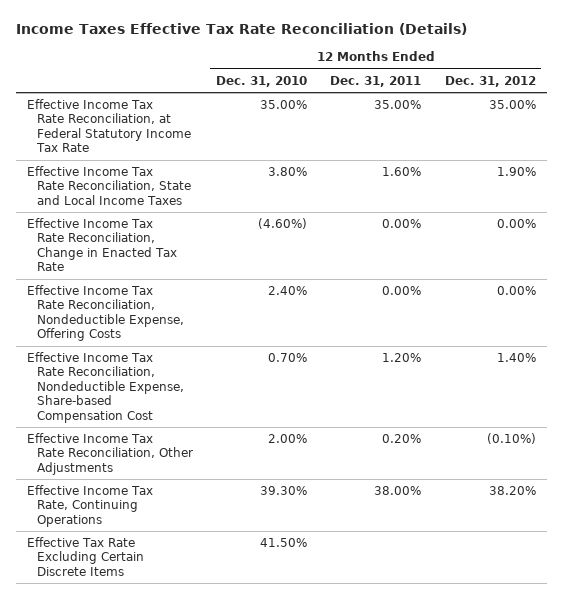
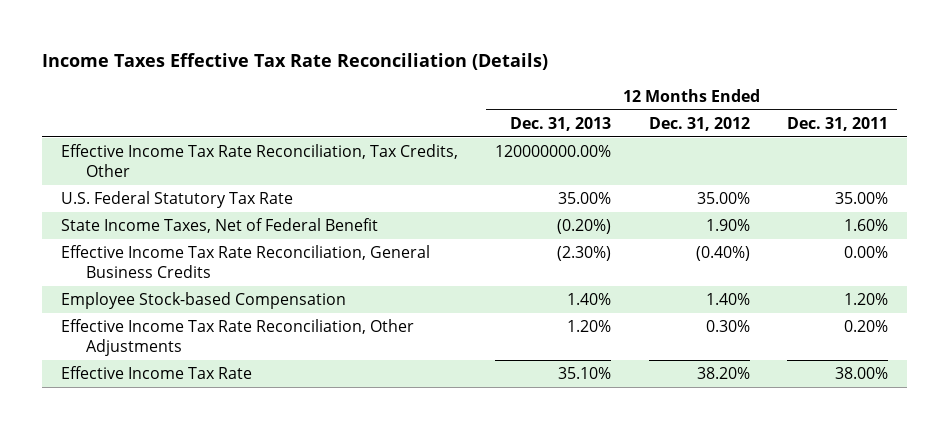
[216,75,308,87] Dec. 31, 2010 -> none
none -> [510,116,612,131] Dec. 31, 2013
[27,285,185,342] Effective Income Tax Rate Reconciliation, Nondeductible Expense, Offering Costs -> none
[27,537,145,576] Effective Tax Rate Excluding Certain Discrete Items -> none
none -> [60,144,458,177] Effective Income Tax Rate Reconciliation, Tax Credits, Other
[27,99,192,153] Effective Income Tax Rate Reconciliation, at Federal Statutory Income Tax Rate -> [60,191,293,209] U.S. Federal Statutory Tax Rate
[27,166,192,205] Effective Income Tax Rate Reconciliation, State and Local Income Taxes -> [60,218,378,234] State Income Taxes, Net of Federal Benefit
[27,218,178,272] Effective Income Tax Rate Reconciliation, Change in Enacted Tax Rate -> [60,245,430,278] Effective Income Tax Rate Reconciliation, General Business Credits
[496,219,536,229] 0.00% -> [695,246,750,262] (0.40%)
[27,352,185,423] Effective Income Tax Rate Reconciliation, Nondeductible Expense, Share-based Compensation Cost -> [60,292,346,310] Employee Stock-based Compensation
[486,433,536,445] (0.10%) -> [705,320,750,333] 0.30%
[27,485,154,527] Effective Income Tax Rate, Continuing Operations -> [60,366,252,380] Effective Income Tax Rate

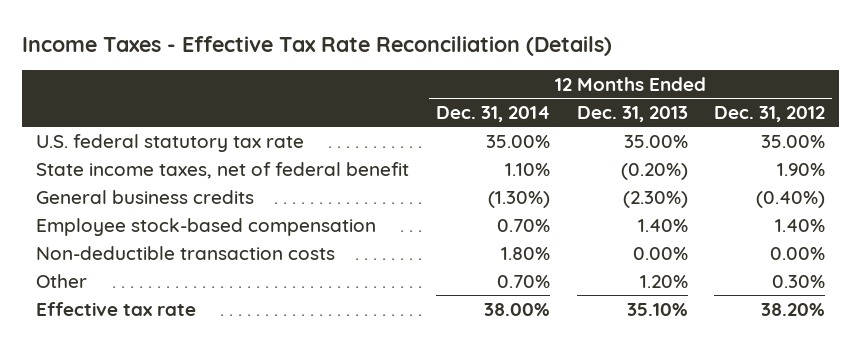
[42,52,549,70] Income Taxes Effective Tax Rate Reconciliation (Details) -> [22,35,613,56] Income Taxes - Effective Tax Rate Reconciliation (Details)
[786,116,888,131] Dec. 31, 2011 -> none
none -> [435,105,550,122] Dec. 31, 2014
[60,144,458,177] Effective Income Tax Rate Reconciliation, Tax Credits, Other -> none
[60,191,293,209] U.S. Federal Statutory Tax Rate -> [35,133,304,152] U.S. federal statutory tax rate
[60,218,378,234] State Income Taxes, Net of Federal Benefit -> [35,161,409,179] State income taxes, net of federal benefit
[60,245,430,278] Effective Income Tax Rate Reconciliation, General Business Credits -> [35,189,254,204] General business credits
[60,292,346,310] Employee Stock-based Compensation -> [35,217,376,236] Employee stock-based compensation
none -> [35,245,335,260] Non-deductible transaction costs
[60,319,414,356] Effective Income Tax Rate Reconciliation, Other Adjustments -> [35,273,87,288] Other
[60,366,252,380] Effective Income Tax Rate -> [35,301,196,316] Effective tax rate

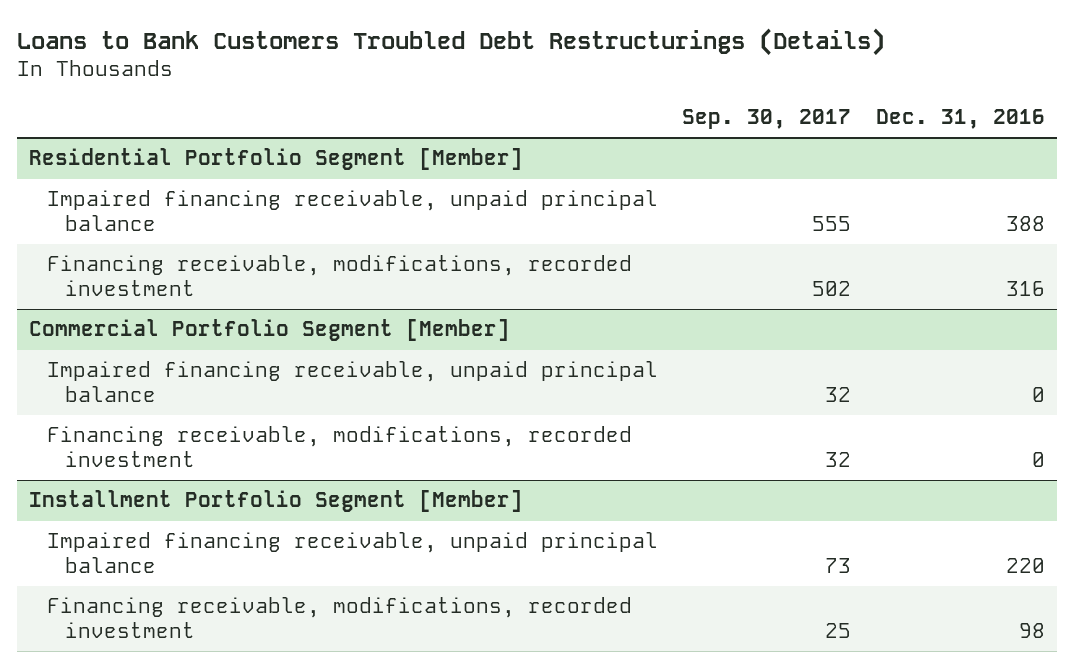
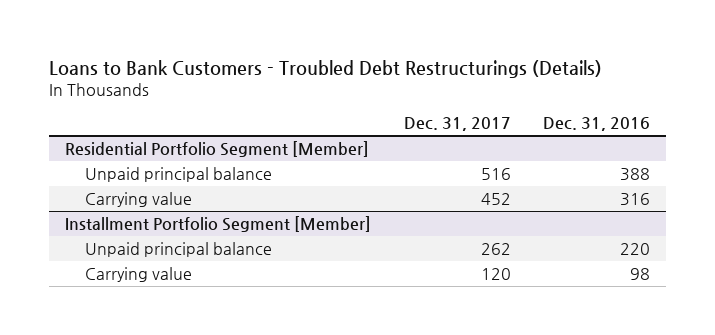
[16,27,885,56] Loans to Bank Customers Troubled Debt Restructurings (Details) -> [49,59,603,78] Loans to Bank Customers - Troubled Debt Restructurings (Details)
[682,109,852,130] Sep. 30, 2017 -> none
none -> [403,117,511,132] Dec. 31, 2017
[29,319,511,342] Commercial Portfolio Segment [Member] -> none
[46,361,658,402] Impaired financing receivable, unpaid principal balance -> none
[46,426,632,467] Financing receivable, modifications, recorded investment -> none
[46,190,658,231] Impaired financing receivable, unpaid principal balance -> [85,166,273,182] Unpaid principal balance
[46,255,632,296] Financing receivable, modifications, recorded investment -> [85,191,193,207] Carrying value
[46,532,658,573] Impaired financing receivable, unpaid principal balance -> [85,241,273,257] Unpaid principal balance
[46,597,632,638] Financing receivable, modifications, recorded investment -> [85,266,193,282] Carrying value

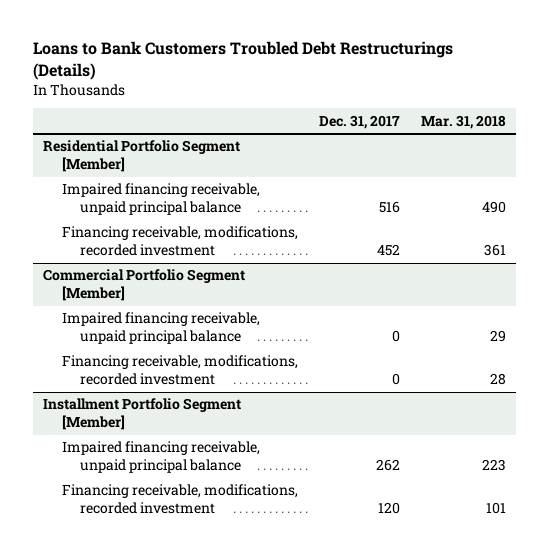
[49,59,603,78] Loans to Bank Customers - Troubled Debt Restructurings (Details) -> [32,41,453,80] Loans to Bank Customers Troubled Debt Restructurings (Details)
[542,117,650,132] Dec. 31, 2016 -> none
none -> [420,114,506,129] Mar. 31, 2018
[85,166,273,182] Unpaid principal balance -> [61,183,260,216] Impaired financing receivable, unpaid principal balance
[85,191,193,207] Carrying value -> [61,226,298,257] Financing receivable, modifications, recorded investment
none -> [43,269,246,302] Commercial Portfolio Segment [Member]
none -> [61,312,260,345] Impaired financing receivable, unpaid principal balance
none -> [61,355,298,386] Financing receivable, modifications, recorded investment
[85,241,273,257] Unpaid principal balance -> [61,441,260,474] Impaired financing receivable, unpaid principal balance
[85,266,193,282] Carrying value -> [61,484,298,515] Financing receivable, modifications, recorded investment

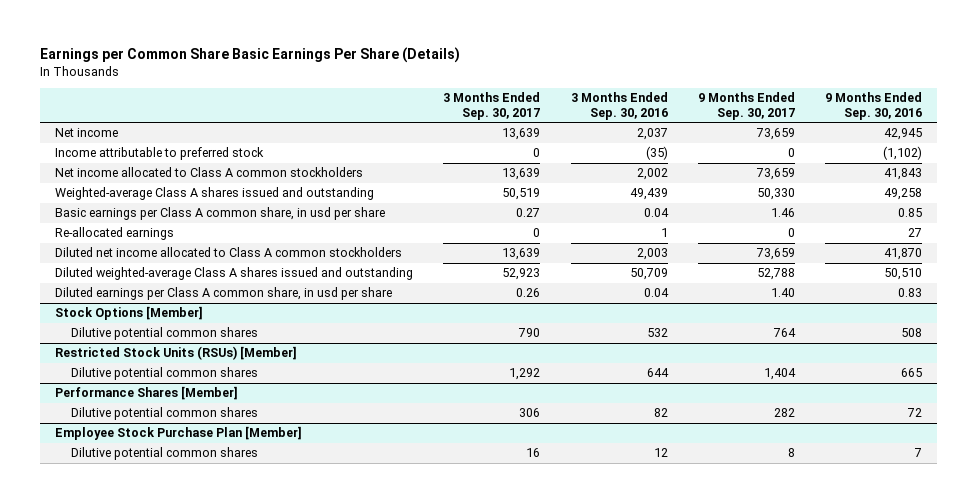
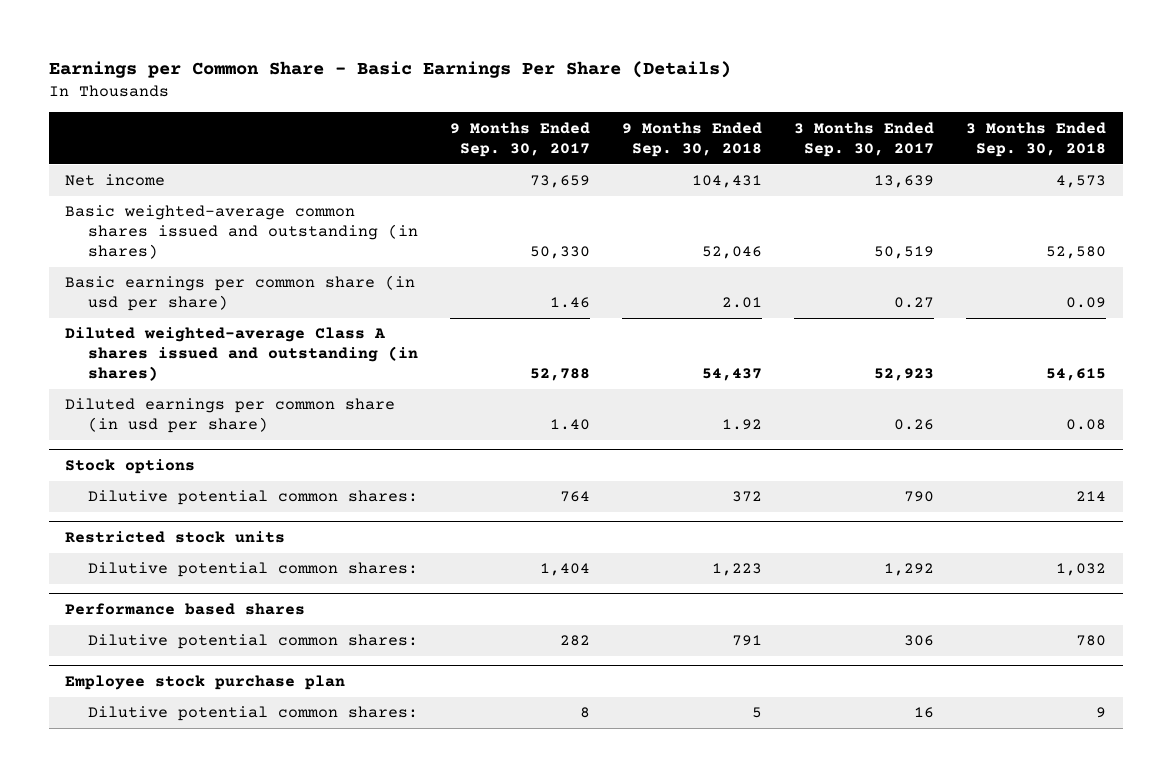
[40,47,461,64] Earnings per Common Share Basic Earnings Per Share (Details) -> [48,60,731,78] Earnings per Common Share - Basic Earnings Per Share (Details)
[570,92,668,120] 3 Months Ended Sep. 30, 2016 -> none
[825,92,923,120] 9 Months Ended Sep. 30, 2016 -> none
none -> [622,121,763,157] 9 Months Ended Sep. 30, 2018
none -> [966,121,1107,157] 3 Months Ended Sep. 30, 2018
[55,147,265,161] Income attributable to preferred stock -> none
[55,167,364,178] Net income allocated to Class A common stockholders -> none
[55,227,175,241] Re-allocated earnings -> none
[55,247,403,258] Diluted net income allocated to Class A common stockholders -> none
[55,187,375,201] Weighted-average Class A shares issued and outstanding -> [64,205,419,260] Basic weighted-average common shares issued and outstanding (in shares)
[55,207,386,221] Basic earnings per Class A common share, in usd per share -> [64,275,415,312] Basic earnings per common share (in usd per share)
[55,267,414,281] Diluted weighted-average Class A shares issued and outstanding -> [64,327,419,382] Diluted weighted-average Class A shares issued and outstanding (in shares)
[55,287,393,301] Diluted earnings per Class A common share, in usd per share -> [64,398,395,434] Diluted earnings per common share (in usd per share)
[55,306,204,321] Stock Options [Member] -> [64,459,195,475] Stock options
[70,327,258,341] Dilutive potential common shares -> [88,490,419,506] Dilutive potential common shares:
[55,346,298,361] Restricted Stock Units (RSUs) [Member] -> [64,531,285,544] Restricted stock units
[70,367,258,381] Dilutive potential common shares -> [88,562,419,578] Dilutive potential common shares:
[55,386,239,401] Performance Shares [Member] -> [64,603,305,616] Performance based shares
[70,407,258,421] Dilutive potential common shares -> [88,634,419,650] Dilutive potential common shares:
[55,426,303,441] Employee Stock Purchase Plan [Member] -> [64,675,345,691] Employee stock purchase plan
[70,447,258,461] Dilutive potential common shares -> [88,706,419,722] Dilutive potential common shares:

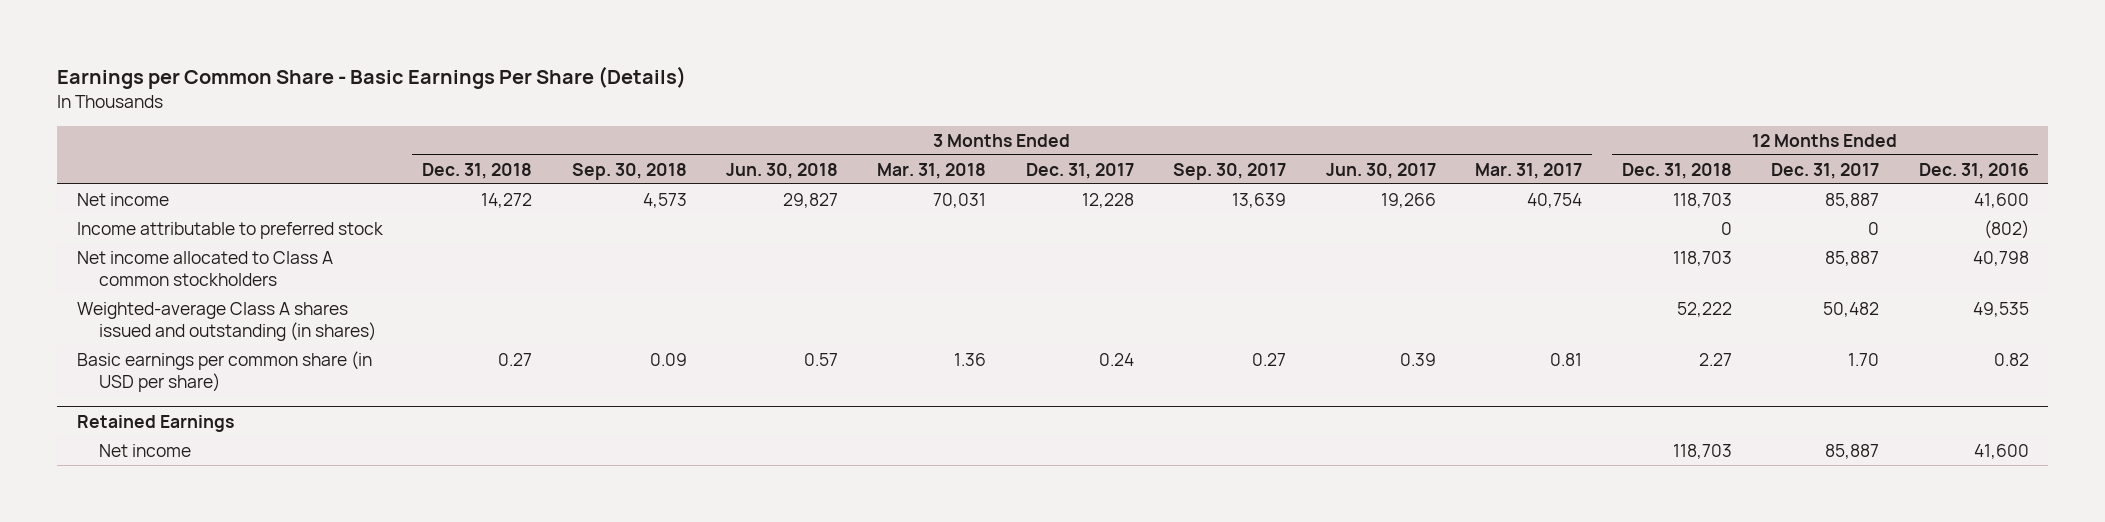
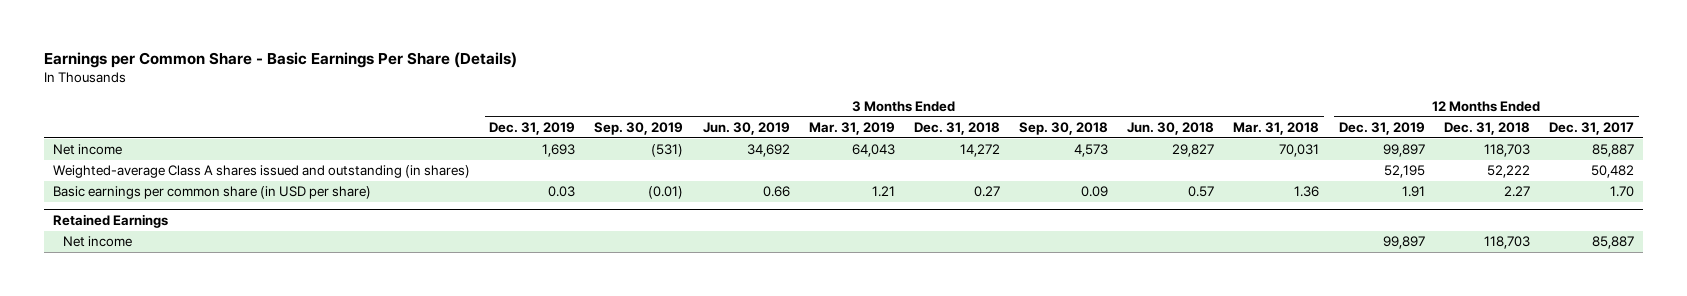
[1025,162,1134,179] Dec. 31, 2017 -> none
[1173,162,1287,180] Sep. 30, 2017 -> none
[1325,162,1436,179] Jun. 30, 2017 -> none
[1475,162,1583,179] Mar. 31, 2017 -> none
[1918,162,2029,179] Dec. 31, 2016 -> none
none -> [489,121,576,135] Dec. 31, 2019
none -> [594,121,684,135] Sep. 30, 2019
none -> [702,121,790,135] Jun. 30, 2019
none -> [808,121,895,135] Mar. 31, 2019
none -> [1338,121,1425,135] Dec. 31, 2019
[76,221,384,239] Income attributable to preferred stock -> none
[76,250,333,286] Net income allocated to Class A common stockholders -> none

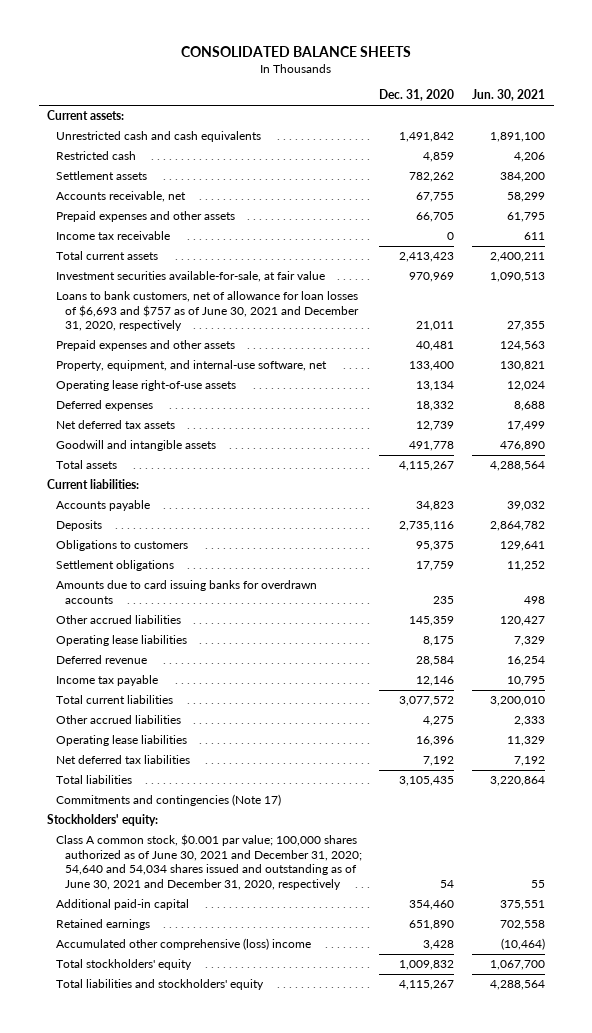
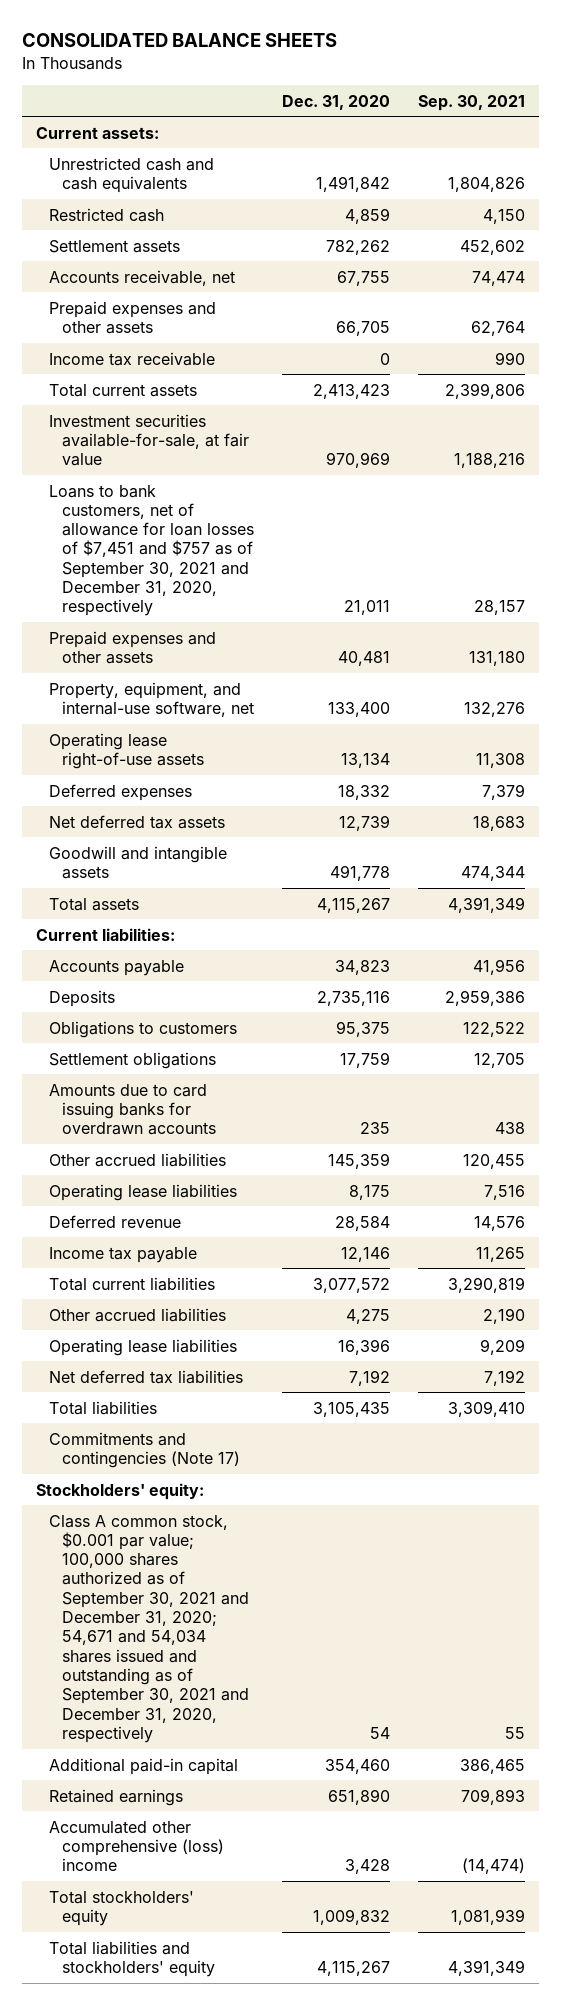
[471,89,545,102] Jun. 30, 2021 -> none
none -> [418,94,526,111] Sep. 30, 2021
[55,291,359,332] Loans to bank customers, net of allowance for loan losses of $6,693 and $757 as of June 30, 2021 and December 31, 2020, respectively -> [48,484,254,617] Loans to bank customers, net of allowance for loan losses of $7,451 and $757 as of September 30, 2021 and December 31, 2020, respectively
[55,834,362,890] Class A common stock, $0.001 par value; 100,000 shares authorized as of June 30, 2021 and December 31, 2020; 54,640 and 54,034 shares issued and outstanding as of June 30, 2021 and December 31, 2020, respectively -> [48,1514,249,1744] Class A common stock, $0.001 par value; 100,000 shares authorized as of September 30, 2021 and December 31, 2020; 54,671 and 54,034 shares issued and outstanding as of September 30, 2021 and December 31, 2020, respectively

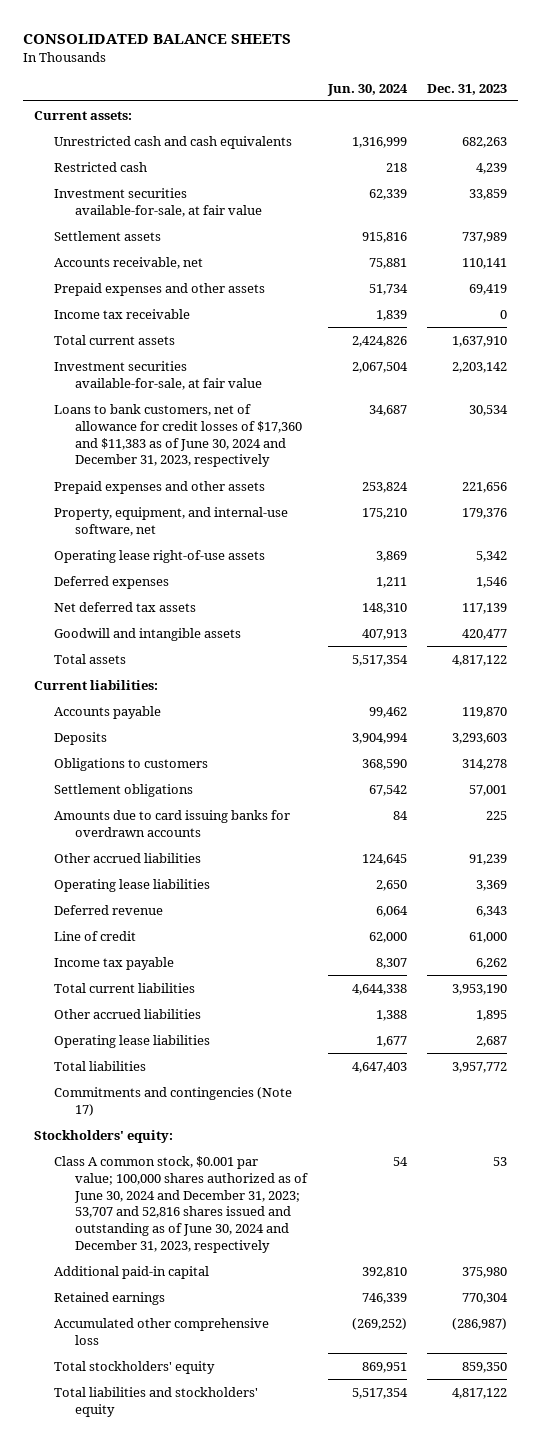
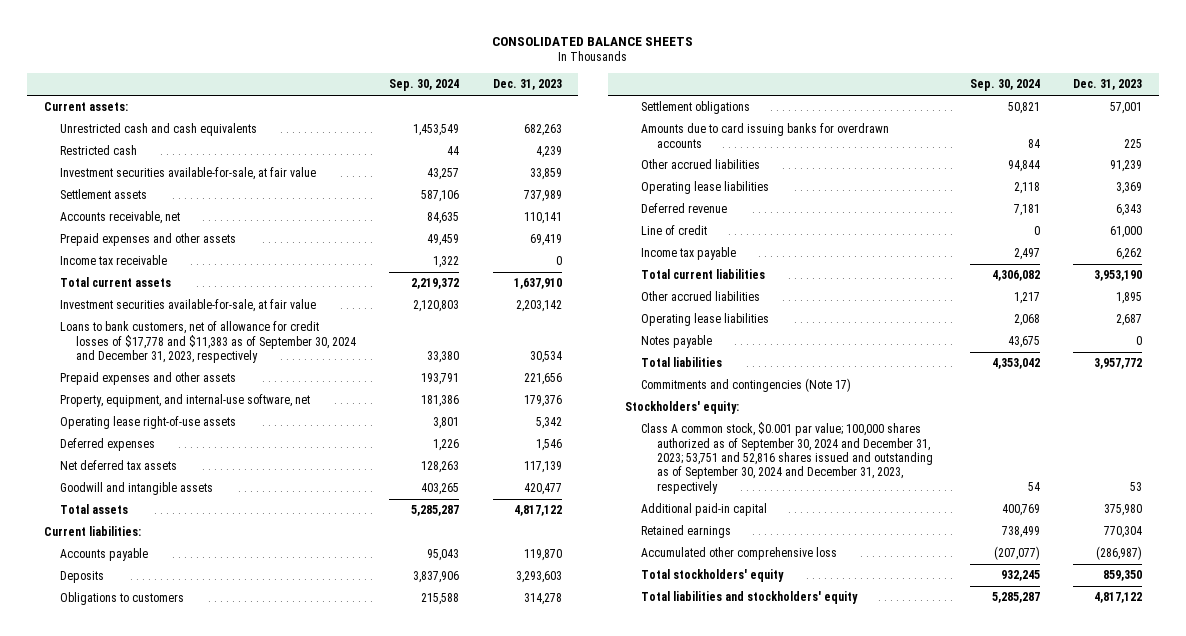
[326,83,408,96] Jun. 30, 2024 -> none
none -> [389,79,460,92] Sep. 30, 2024
[54,403,302,468] Loans to bank customers, net of allowance for credit losses of $17,360 and $11,383 as of June 30, 2024 and December 31, 2023, respectively -> [59,321,356,364] Loans to bank customers, net of allowance for credit losses of $17,778 and $11,383 as of September 30, 2024 and December 31, 2023, respectively
none -> [640,335,712,349] Notes payable
[54,1155,308,1254] Class A common stock, $0.001 par value; 100,000 shares authorized as of June 30, 2024 and December 31, 2023; 53,707 and 52,816 shares issued and outstanding as of June 30, 2024 and December 31, 2023, respectively -> [640,422,933,494] Class A common stock, $0.001 par value; 100,000 shares authorized as of September 30, 2024 and December 31, 2023; 53,751 and 52,816 shares issued and outstanding as of September 30, 2024 and December 31, 2023, respectively

